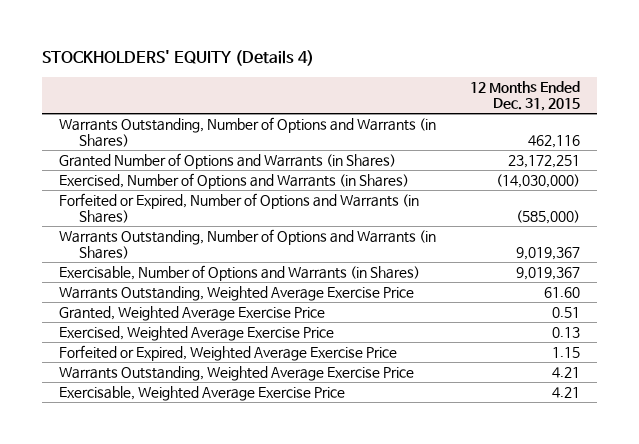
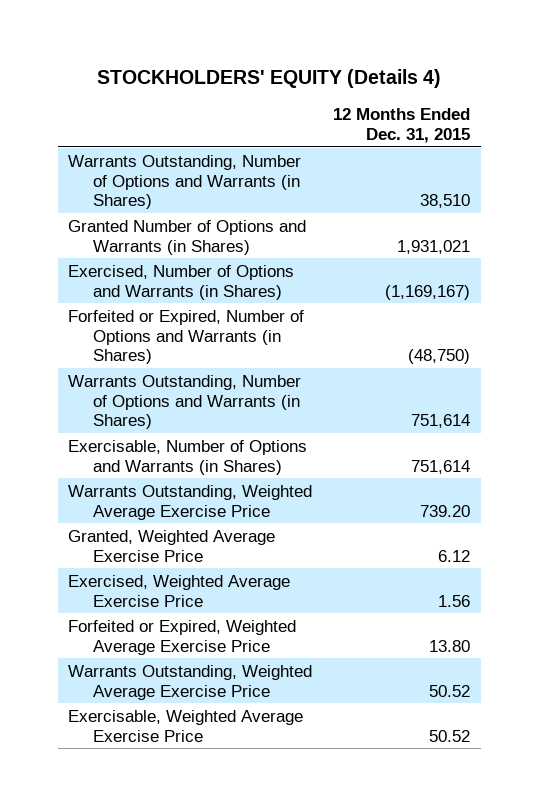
[528,135,581,149] 462,116 -> [420,194,471,209] 38,510
[508,154,581,168] 23,172,251 -> [397,239,471,254] 1,931,021
[496,173,581,188] (14,030,000) -> [385,284,471,300] (1,169,167)
[516,210,581,225] (585,000) -> [408,349,471,365] (48,750)
[516,247,581,261] 9,019,367 -> [411,414,471,429] 751,614
[516,266,581,280] 9,019,367 -> [411,459,471,474] 751,614
[544,286,581,298] 61.60 -> [420,504,471,517] 739.20
[552,306,581,318] 0.51 -> [438,549,471,562] 6.12
[552,326,581,338] 0.13 -> [438,594,471,607] 1.56
[552,346,581,358] 1.15 -> [429,639,471,652] 13.80
[552,366,581,378] 4.21 -> [429,684,471,697] 50.52
[552,386,581,398] 4.21 -> [429,729,471,742] 50.52

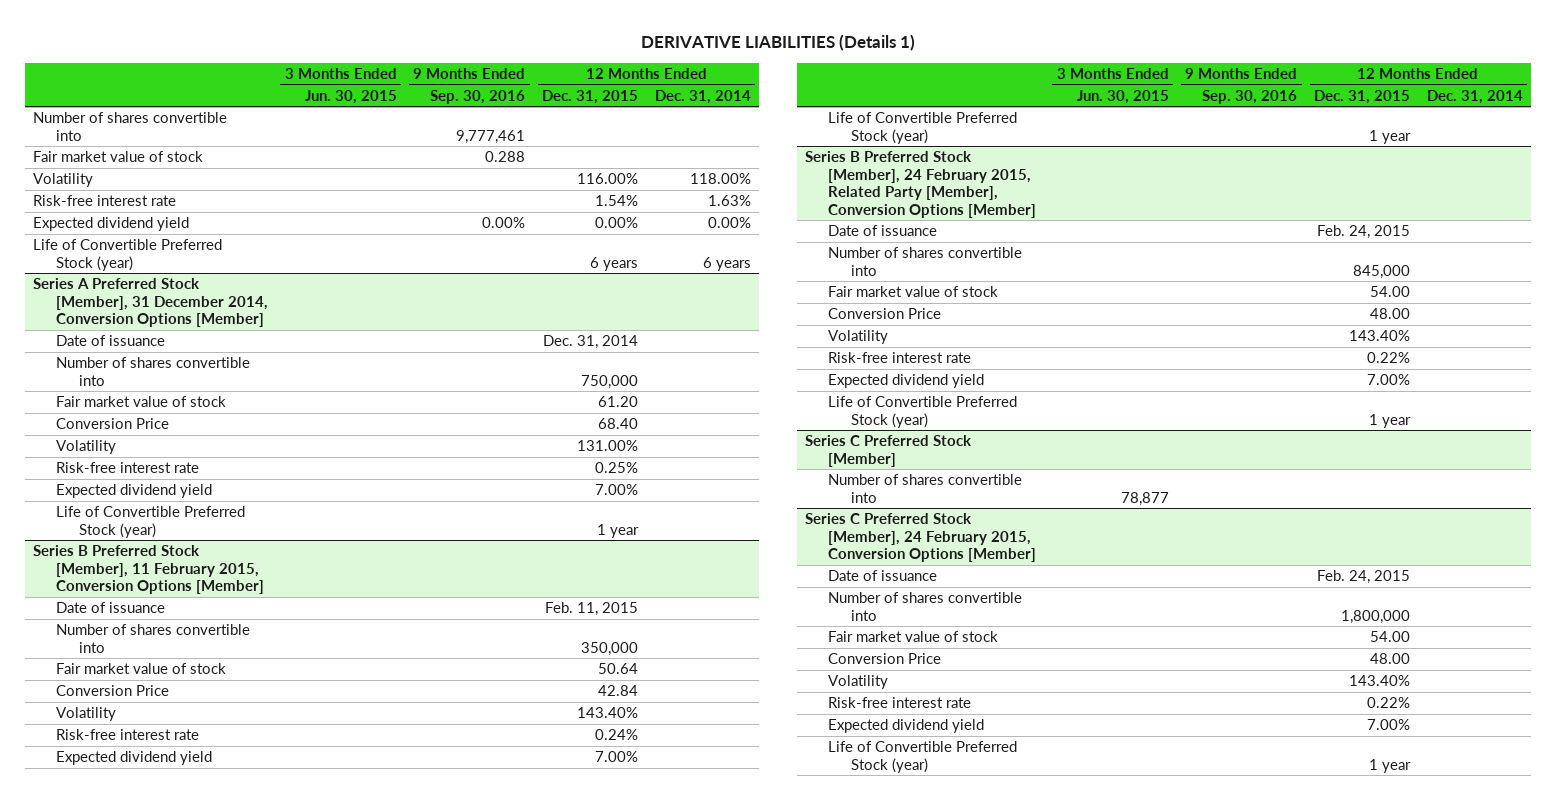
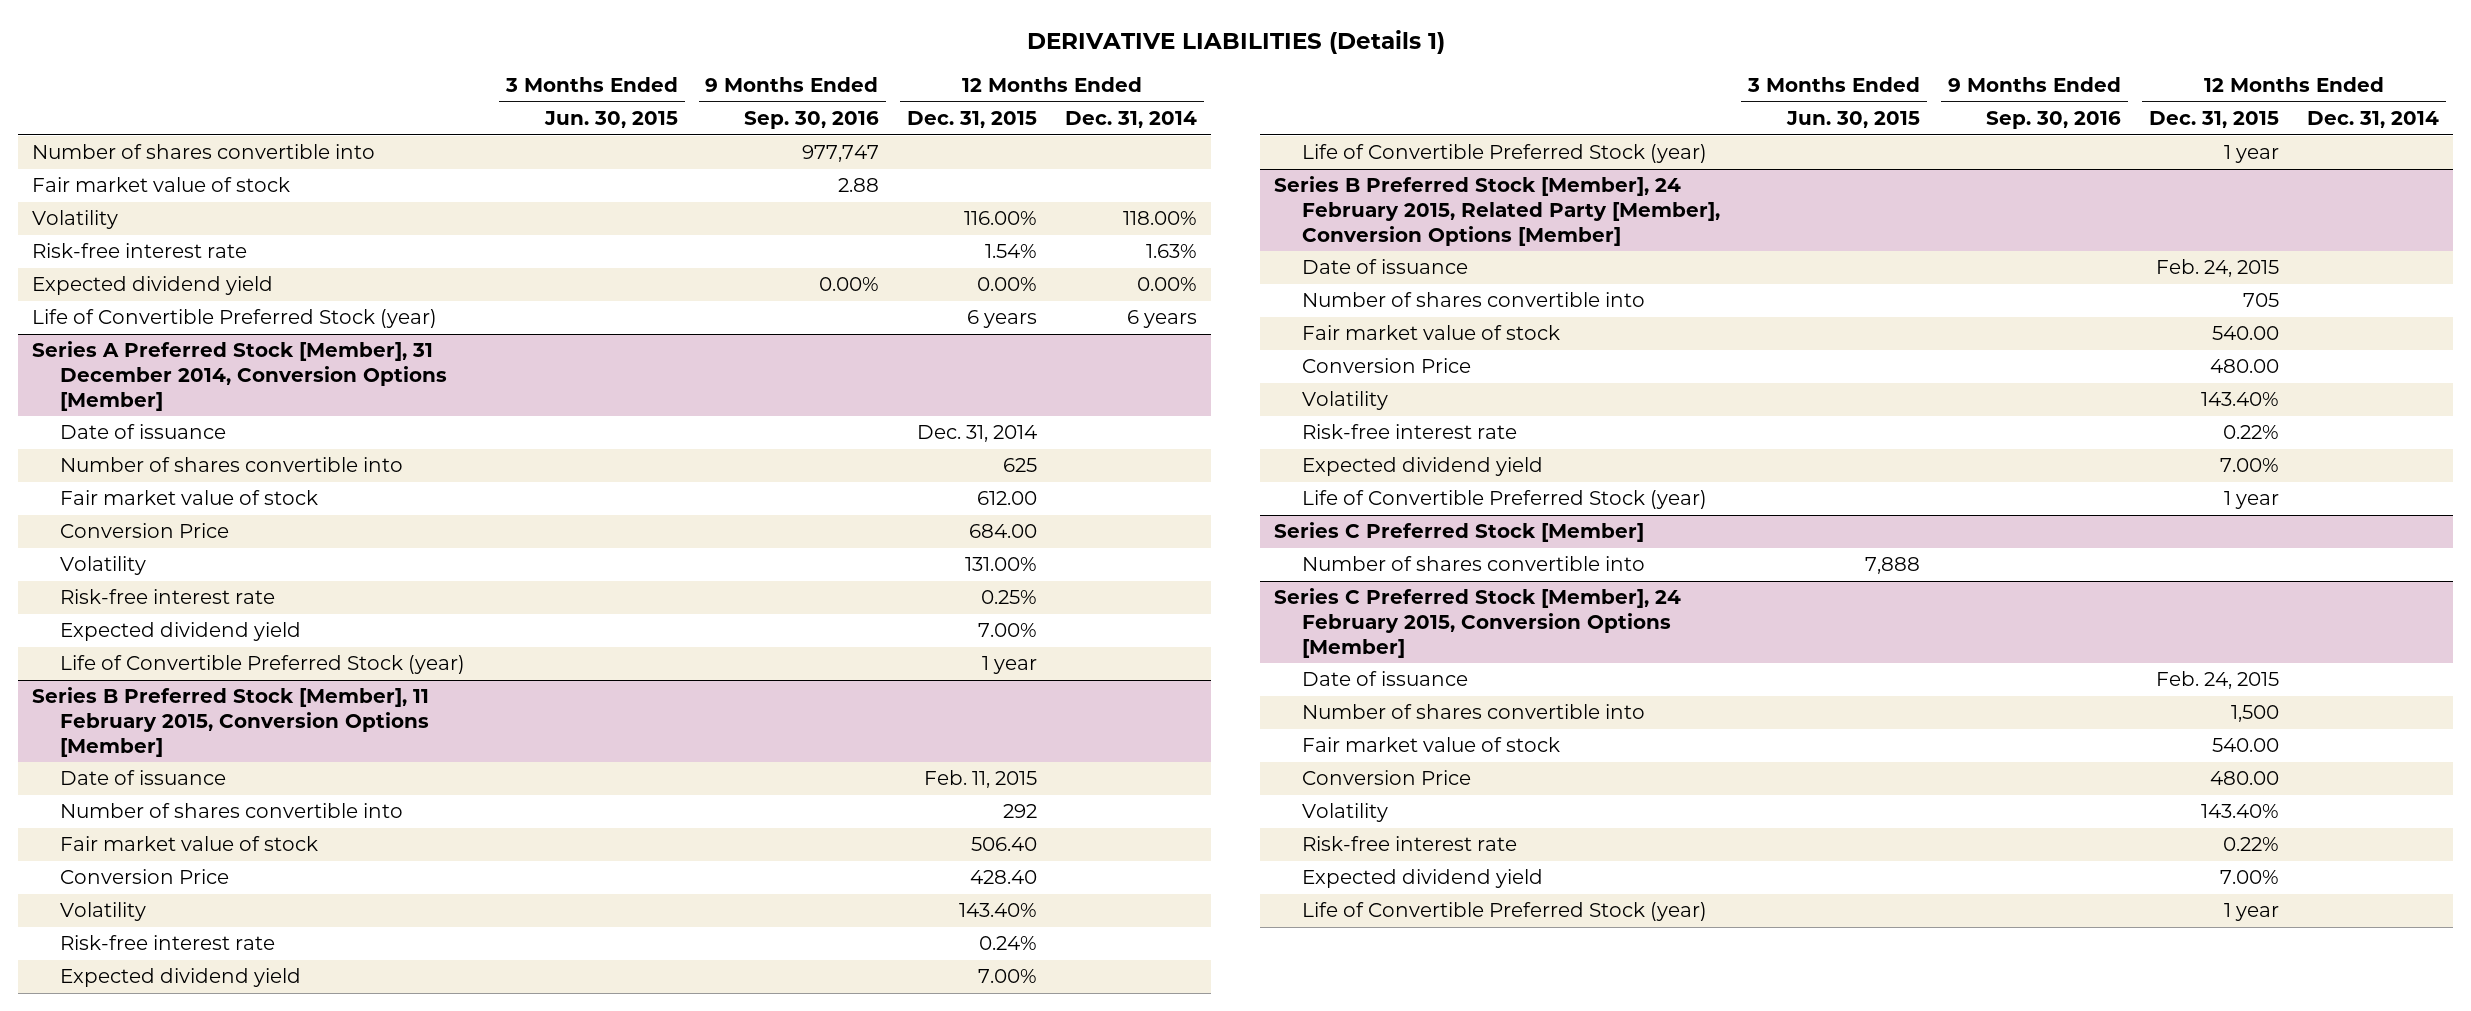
[456,129,526,144] 9,777,461 -> [801,145,879,163] 977,747
[485,151,526,163] 0.288 -> [837,178,879,193] 2.88
[581,374,639,389] 750,000 -> [1002,458,1037,473] 625
[598,396,639,408] 61.20 -> [976,491,1037,506] 612.00
[598,418,639,430] 68.40 -> [968,524,1037,539] 684.00
[581,641,639,656] 350,000 -> [1002,804,1037,819] 292
[598,663,639,675] 50.64 -> [970,837,1037,852] 506.40
[598,685,639,697] 42.84 -> [969,870,1037,885] 428.40
[1353,264,1411,279] 845,000 -> [2243,293,2280,308] 705
[1370,286,1411,298] 54.00 -> [2212,326,2280,341] 540.00
[1370,308,1411,320] 48.00 -> [2210,359,2280,374] 480.00
[1120,491,1169,506] 78,877 -> [1865,557,1921,575] 7,888
[1341,609,1411,624] 1,800,000 -> [2231,705,2280,723] 1,500
[1370,631,1411,643] 54.00 -> [2212,738,2280,753] 540.00
[1370,653,1411,665] 48.00 -> [2210,771,2280,786] 480.00

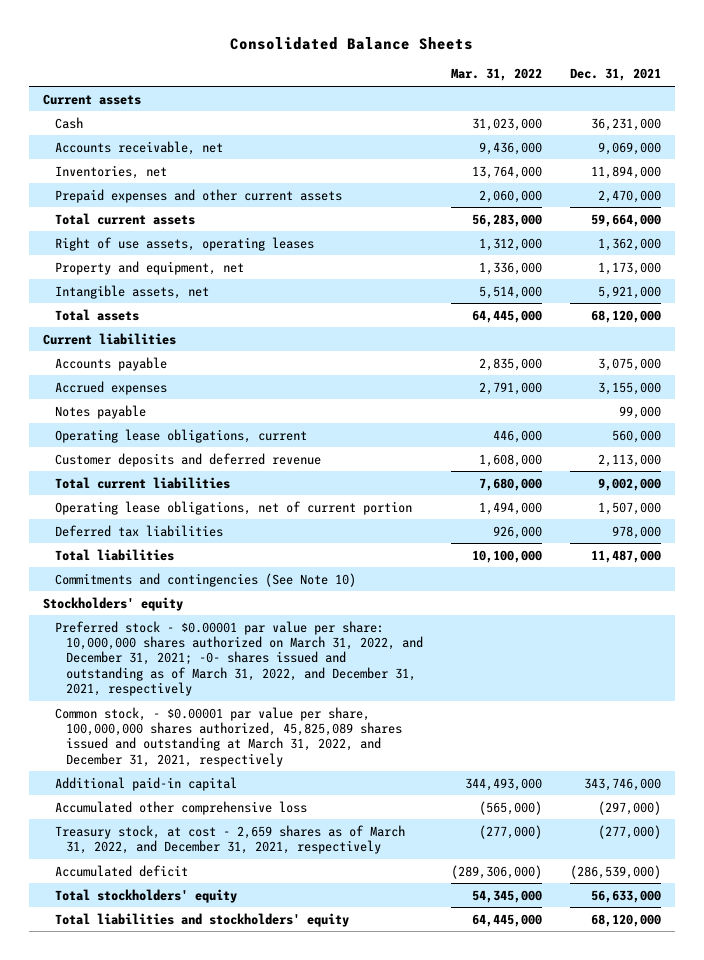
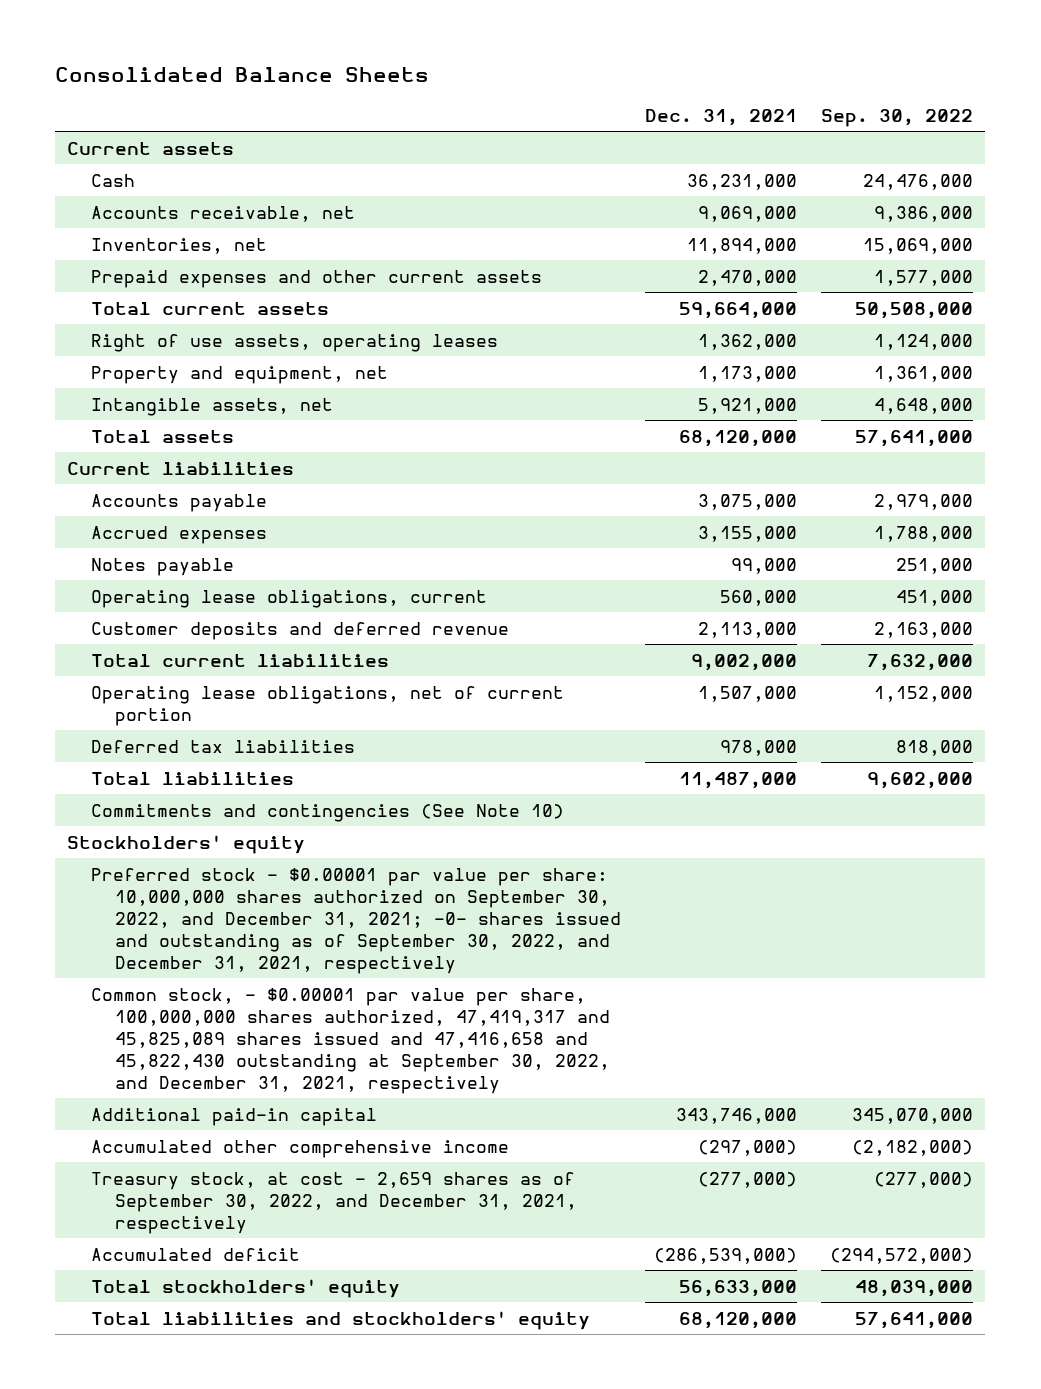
[451,68,543,82] Mar. 31, 2022 -> none
none -> [821,108,974,127] Sep. 30, 2022
[54,620,424,697] Preferred stock - $0.00001 par value per share: 10,000,000 shares authorized on March 31, 2022, and December 31, 2021; -0- shares issued and outstanding as of March 31, 2022, and December 31, 2021, respectively -> [91,867,621,974] Preferred stock - $0.00001 par value per share: 10,000,000 shares authorized on September 30, 2022, and December 31, 2021; -0- shares issued and outstanding as of September 30, 2022, and December 31, 2021, respectively
[54,706,403,767] Common stock, - $0.00001 par value per share, 100,000,000 shares authorized, 45,825,089 shares issued and outstanding at March 31, 2022, and December 31, 2021, respectively -> [91,987,610,1094] Common stock, - $0.00001 par value per share, 100,000,000 shares authorized, 47,419,317 and 45,825,089 shares issued and 47,416,658 and 45,822,430 outstanding at September 30, 2022, and December 31, 2021, respectively
[54,800,307,815] Accumulated other comprehensive loss -> [91,1139,510,1158] Accumulated other comprehensive income
[54,824,405,855] Treasury stock, at cost - 2,659 shares as of March 31, 2022, and December 31, 2021, respectively -> [91,1171,577,1234] Treasury stock, at cost - 2,659 shares as of September 30, 2022, and December 31, 2021, respectively

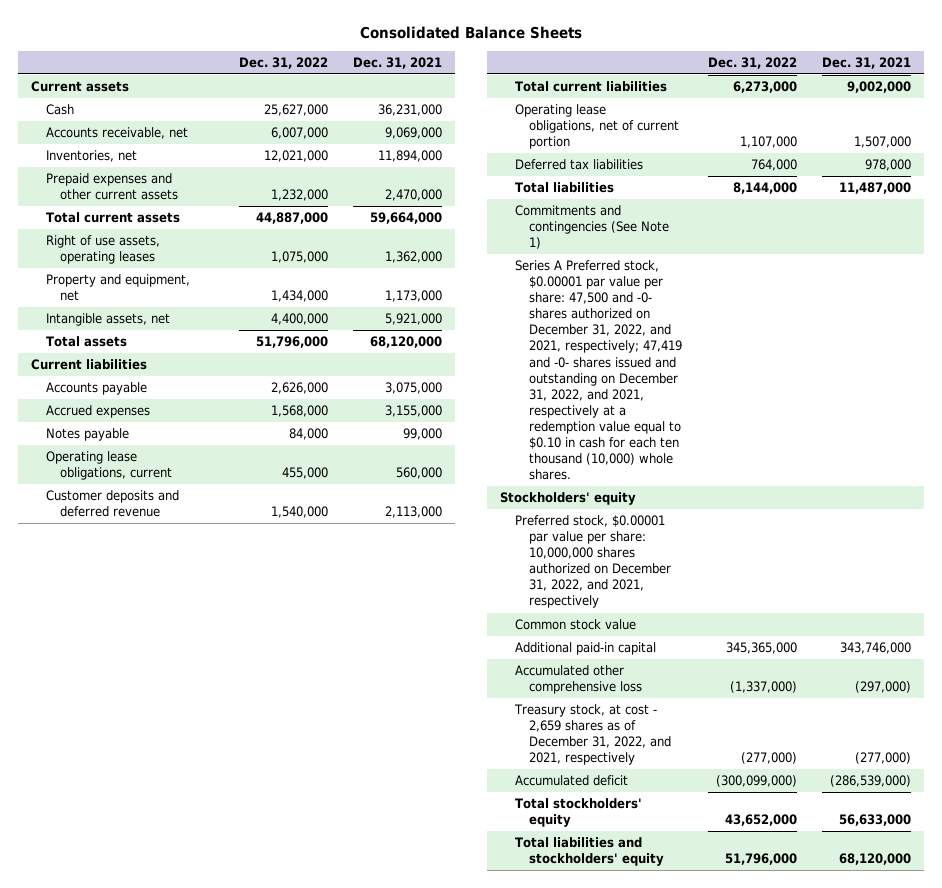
[821,108,974,127] Sep. 30, 2022 -> none
none -> [238,56,328,69] Dec. 31, 2022
[91,803,565,822] Commitments and contingencies (See Note 10) -> [514,205,670,250] Commitments and contingencies (See Note 1)
none -> [514,260,683,480] Series A Preferred stock, $0.00001 par value per share: 47,500 and -0- shares authorized on December 31, 2022, and 2021, respectively; 47,419 and -0- shares issued and outstanding on December 31, 2022, and 2021, respectively at a redemption value equal to $0.10 in cash for each ten thousand (10,000) whole shares.
[91,867,621,974] Preferred stock - $0.00001 par value per share: 10,000,000 shares authorized on September 30, 2022, and December 31, 2021; -0- shares issued and outstanding as of September 30, 2022, and December 31, 2021, respectively -> [514,515,672,609] Preferred stock, $0.00001 par value per share: 10,000,000 shares authorized on December 31, 2022, and 2021, respectively
[91,987,610,1094] Common stock, - $0.00001 par value per share, 100,000,000 shares authorized, 47,419,317 and 45,825,089 shares issued and 47,416,658 and 45,822,430 outstanding at September 30, 2022, and December 31, 2021, respectively -> [514,619,636,631] Common stock value
[91,1139,510,1158] Accumulated other comprehensive income -> [514,665,643,695] Accumulated other comprehensive loss
[91,1171,577,1234] Treasury stock, at cost - 2,659 shares as of September 30, 2022, and December 31, 2021, respectively -> [513,704,672,766] Treasury stock, at cost - 2,659 shares as of December 31, 2022, and 2021, respectively

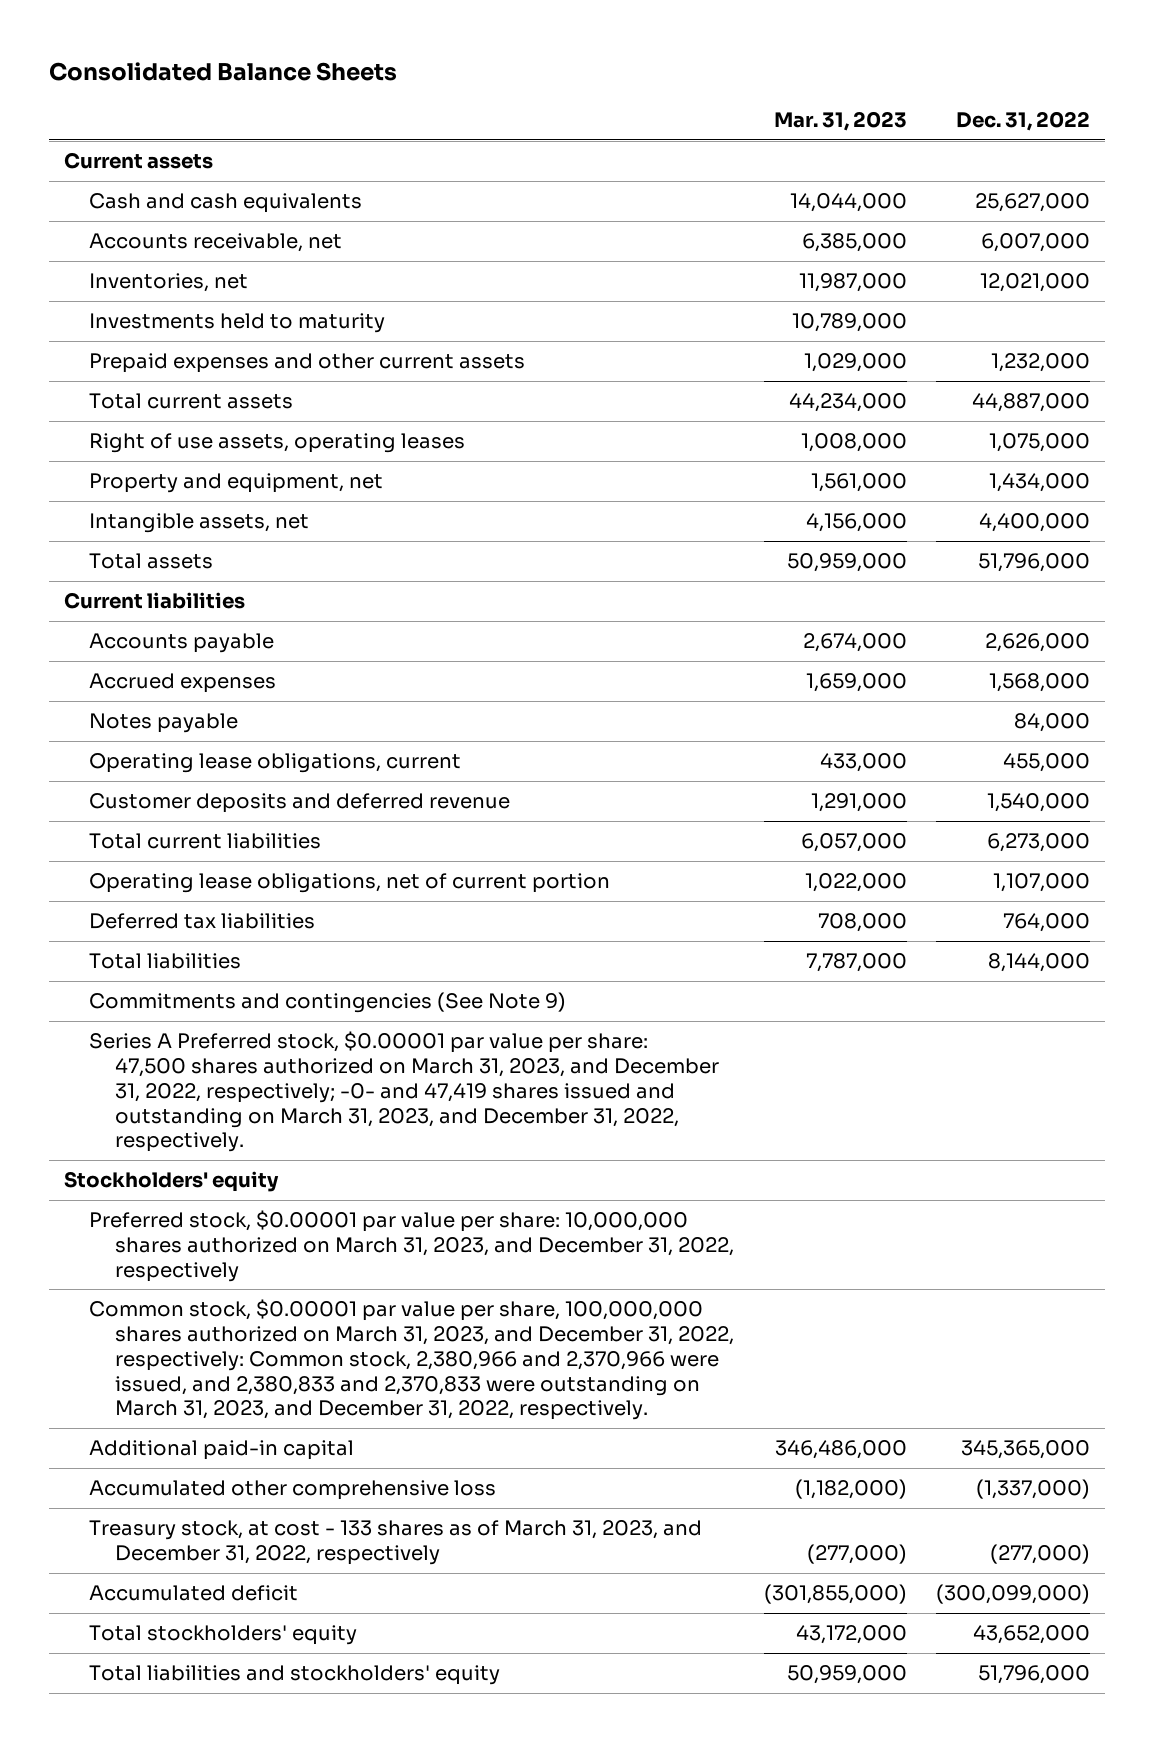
[353,56,443,69] Dec. 31, 2021 -> none
none -> [773,111,907,132] Mar. 31, 2023
[45,104,74,116] Cash -> [89,193,363,214] Cash and cash equivalents
none -> [89,313,386,334] Investments held to maturity
[514,205,670,250] Commitments and contingencies (See Note 1) -> [89,992,567,1014] Commitments and contingencies (See Note 9)
[514,260,683,480] Series A Preferred stock, $0.00001 par value per share: 47,500 and -0- shares authorized on December 31, 2022, and 2021, respectively; 47,419 and -0- shares issued and outstanding on December 31, 2022, and 2021, respectively at a redemption value equal to $0.10 in cash for each ten thousand (10,000) whole shares. -> [89,1031,719,1153] Series A Preferred stock, $0.00001 par value per share: 47,500 shares authorized on March 31, 2023, and December 31, 2022, respectively; -0- and 47,419 shares issued and outstanding on March 31, 2023, and December 31, 2022, respectively.
[514,515,672,609] Preferred stock, $0.00001 par value per share: 10,000,000 shares authorized on December 31, 2022, and 2021, respectively -> [89,1210,734,1282] Preferred stock, $0.00001 par value per share: 10,000,000 shares authorized on March 31, 2023, and December 31, 2022, respectively
[514,619,636,631] Common stock value -> [89,1299,734,1421] Common stock, $0.00001 par value per share, 100,000,000 shares authorized on March 31, 2023, and December 31, 2022, respectively: Common stock, 2,380,966 and 2,370,966 were issued, and 2,380,833 and 2,370,833 were outstanding on March 31, 2023, and December 31, 2022, respectively.
[513,704,672,766] Treasury stock, at cost - 2,659 shares as of December 31, 2022, and 2021, respectively -> [89,1520,703,1566] Treasury stock, at cost - 133 shares as of March 31, 2023, and December 31, 2022, respectively

